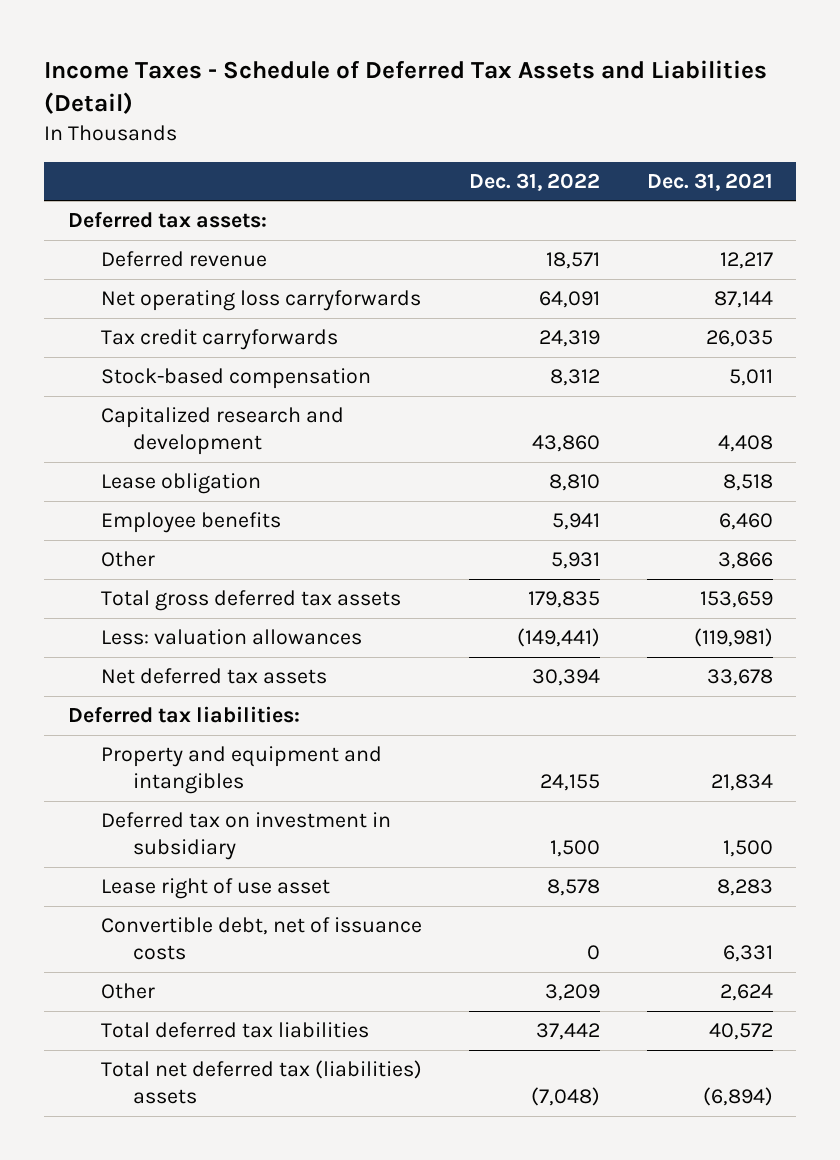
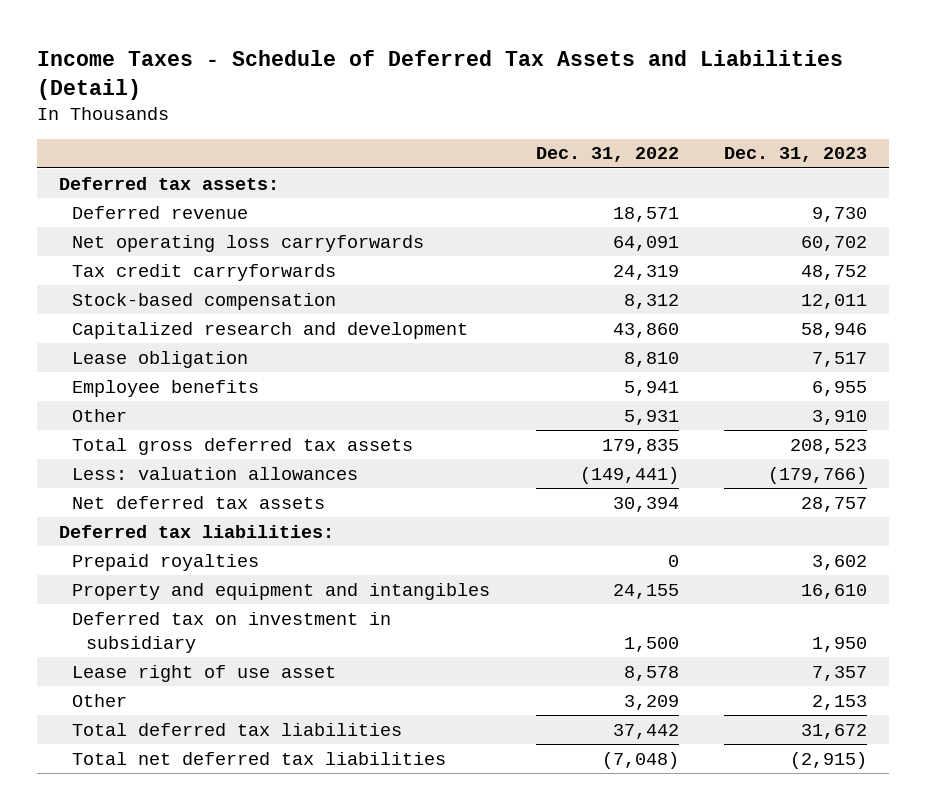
[646,172,773,191] Dec. 31, 2021 -> none
none -> [723,147,867,163] Dec. 31, 2023
none -> [72,553,260,571] Prepaid royalties
[100,917,422,961] Convertible debt, net of issuance costs -> none
[100,1060,422,1105] Total net deferred tax (liabilities) assets -> [72,751,447,765] Total net deferred tax liabilities

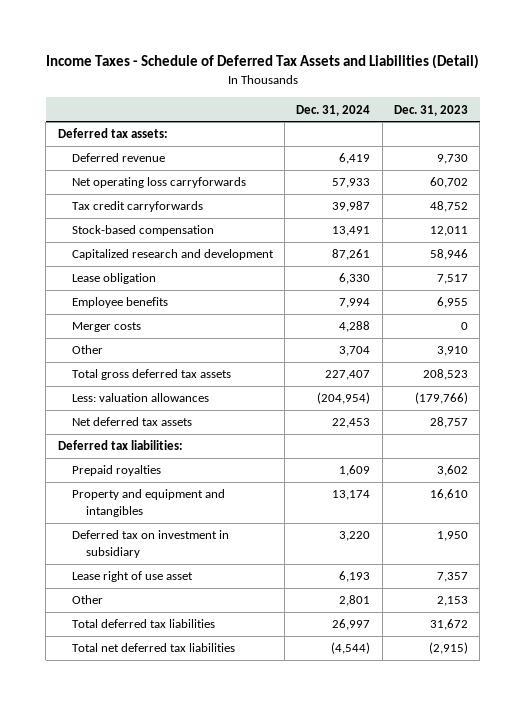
[535,147,679,163] Dec. 31, 2022 -> none
none -> [296,104,371,116] Dec. 31, 2024
none -> [71,322,141,333] Merger costs

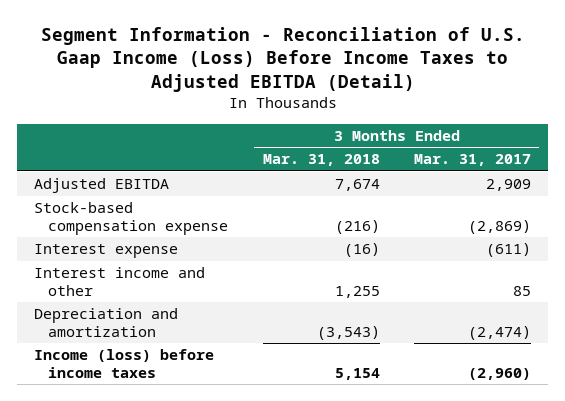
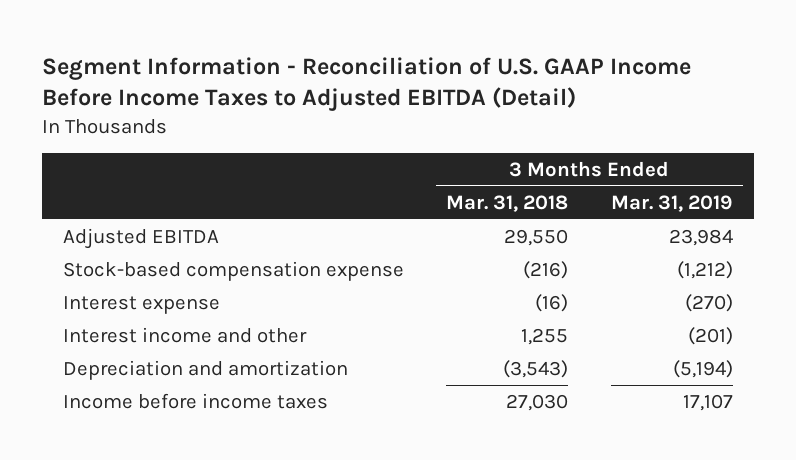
[40,26,525,92] Segment Information - Reconciliation of U.S. Gaap Income (Loss) Before Income Taxes to Adjusted EBITDA (Detail) -> [42,56,692,112] Segment Information - Reconciliation of U.S. GAAP Income Before Income Taxes to Adjusted EBITDA (Detail)
[413,154,531,167] Mar. 31, 2017 -> none
none -> [610,194,733,212] Mar. 31, 2019
[334,179,380,192] 7,674 -> [504,228,569,246] 29,550
[34,349,215,378] Income (loss) before income taxes -> [63,392,329,409] Income before income taxes
[334,367,380,380] 5,154 -> [506,393,569,411] 27,030

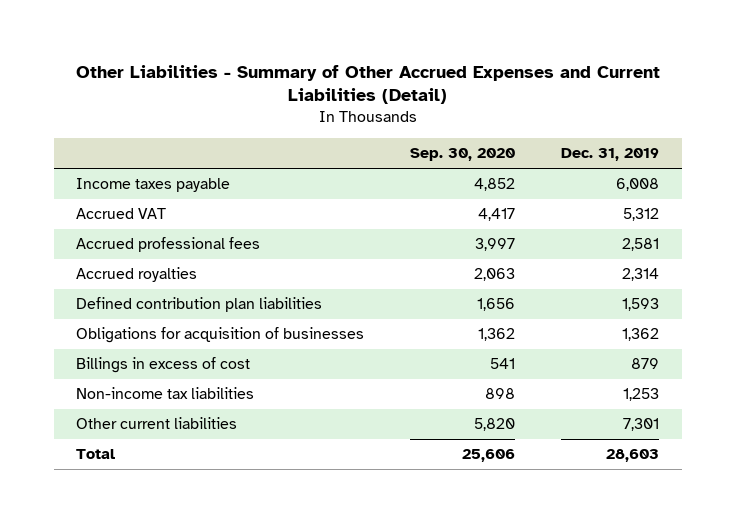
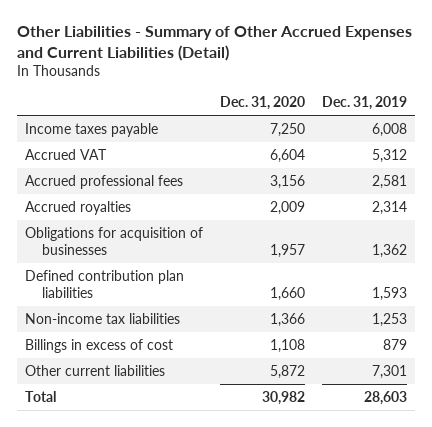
[410,148,516,162] Sep. 30, 2020 -> none
none -> [220,96,306,111] Dec. 31, 2020
[76,297,323,313] Defined contribution plan liabilities -> [25,269,185,298] Defined contribution plan liabilities
[76,357,251,374] Billings in excess of cost -> [25,338,174,353] Billings in excess of cost

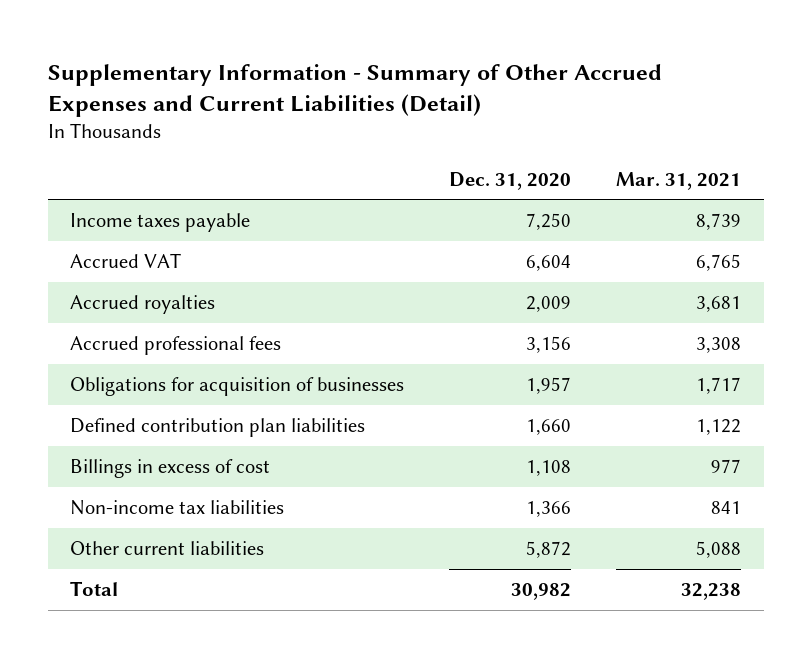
[16,26,412,61] Other Liabilities - Summary of Other Accrued Expenses and Current Liabilities (Detail) -> [47,63,662,118] Supplementary Information - Summary of Other Accrued Expenses and Current Liabilities (Detail)
[321,96,407,111] Dec. 31, 2019 -> none
none -> [616,171,742,190] Mar. 31, 2021
[25,174,184,189] Accrued professional fees -> [70,335,282,355] Accrued professional fees
[25,312,181,324] Non-income tax liabilities -> [70,499,285,515] Non-income tax liabilities

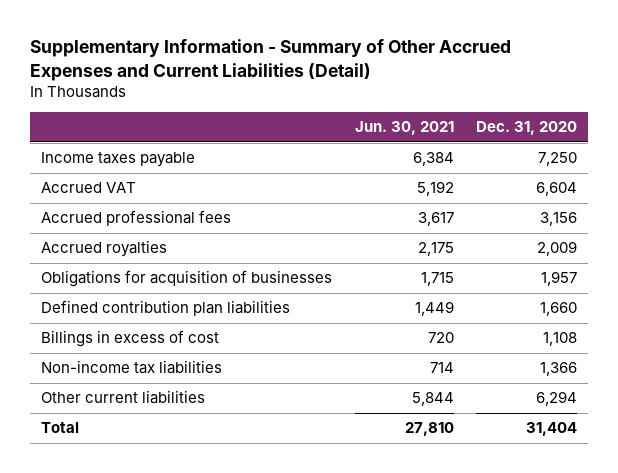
[616,171,742,190] Mar. 31, 2021 -> none
none -> [354,121,454,136] Jun. 30, 2021
[70,294,216,314] Accrued royalties -> [41,240,168,258] Accrued royalties
[526,540,572,558] 5,872 -> [536,391,578,407] 6,294
[511,582,572,600] 30,982 -> [526,422,578,437] 31,404

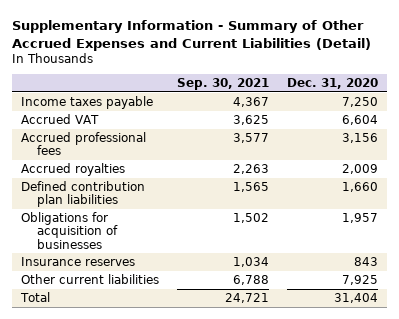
[354,121,454,136] Jun. 30, 2021 -> none
none -> [177,78,270,91] Sep. 30, 2021
[41,330,220,348] Billings in excess of cost -> none
[41,360,223,375] Non-income tax liabilities -> none
[41,270,333,288] Obligations for acquisition of businesses -> [21,212,119,249] Obligations for acquisition of businesses
none -> [21,257,136,267] Insurance reserves
[536,391,578,407] 6,294 -> [342,275,379,286] 7,925

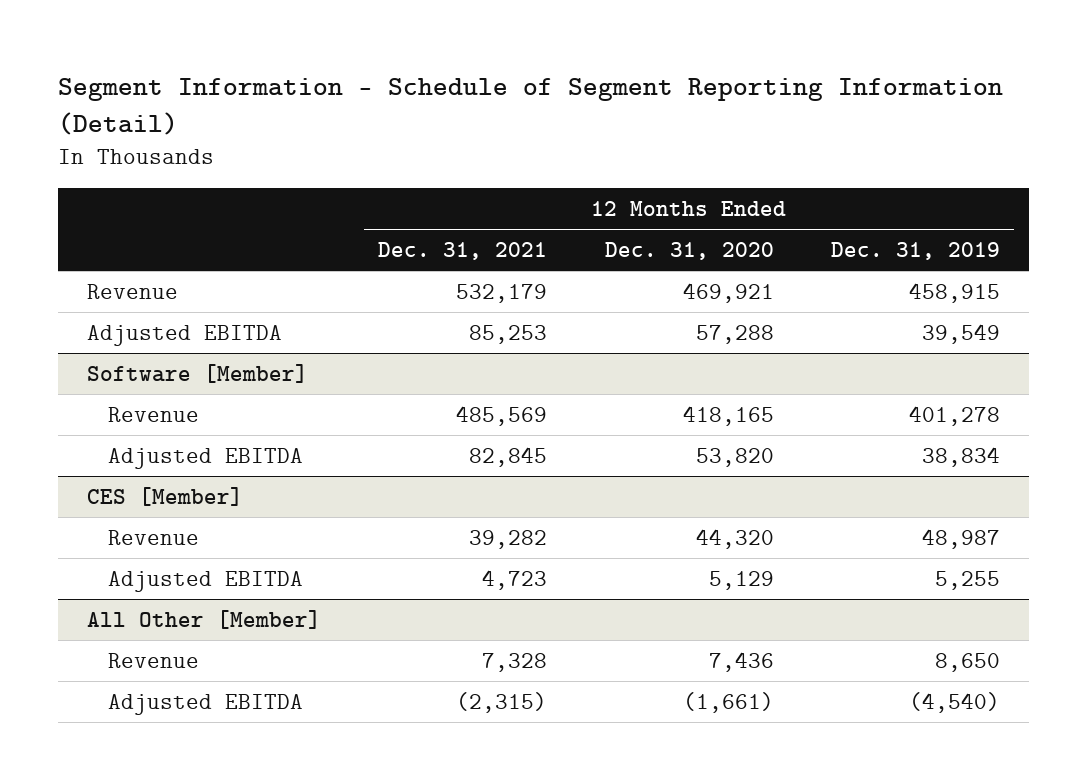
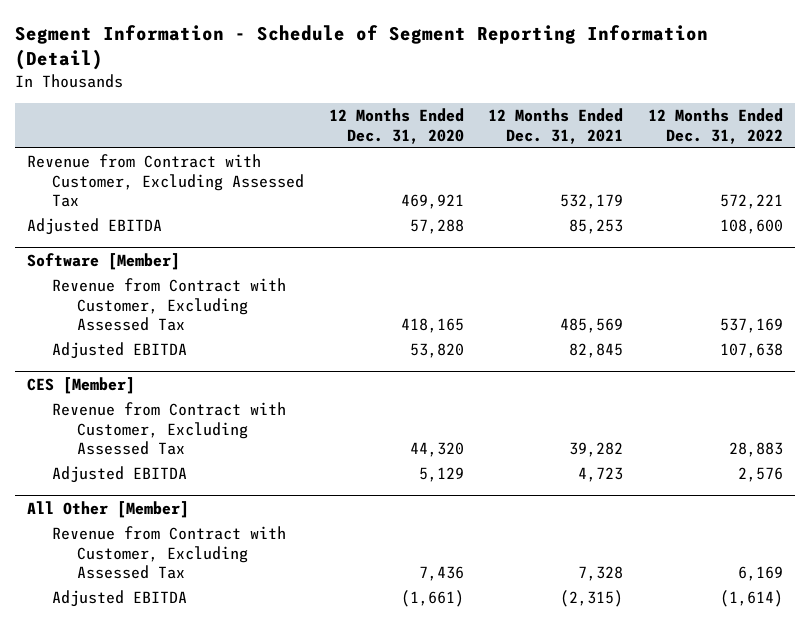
[830,241,1000,260] Dec. 31, 2019 -> none
none -> [647,108,783,144] 12 Months Ended Dec. 31, 2022
[86,283,178,299] Revenue -> [27,154,305,207] Revenue from Contract with Customer, Excluding Assessed Tax
[107,406,199,422] Revenue -> [52,278,287,331] Revenue from Contract with Customer, Excluding Assessed Tax
[107,529,199,545] Revenue -> [52,402,287,455] Revenue from Contract with Customer, Excluding Assessed Tax
[107,652,199,668] Revenue -> [52,526,287,579] Revenue from Contract with Customer, Excluding Assessed Tax

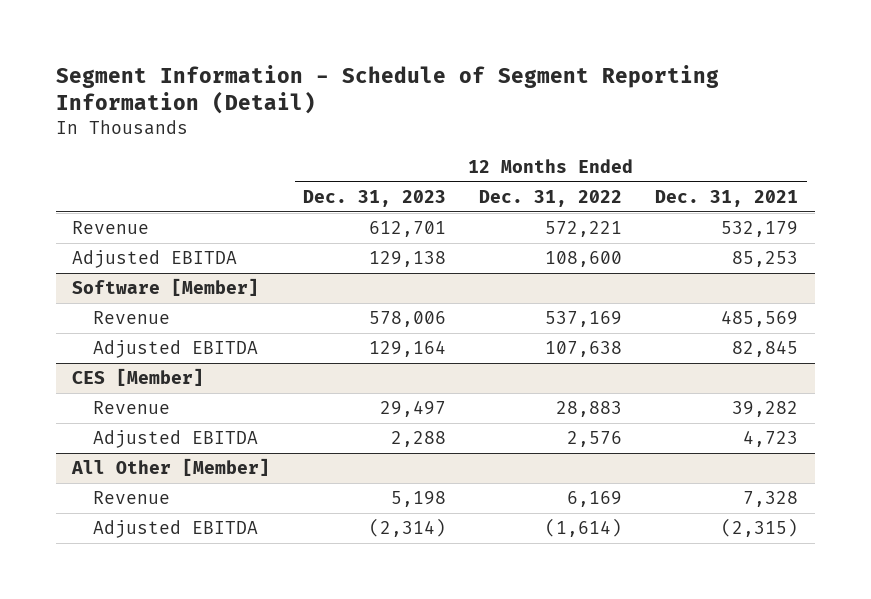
[328,108,464,144] 12 Months Ended Dec. 31, 2020 -> none
none -> [303,189,447,207] Dec. 31, 2023
[27,154,305,207] Revenue from Contract with Customer, Excluding Assessed Tax -> [72,221,150,235] Revenue
[52,278,287,331] Revenue from Contract with Customer, Excluding Assessed Tax -> [93,311,171,325] Revenue
[52,402,287,455] Revenue from Contract with Customer, Excluding Assessed Tax -> [93,401,171,415] Revenue
[52,526,287,579] Revenue from Contract with Customer, Excluding Assessed Tax -> [93,491,171,505] Revenue

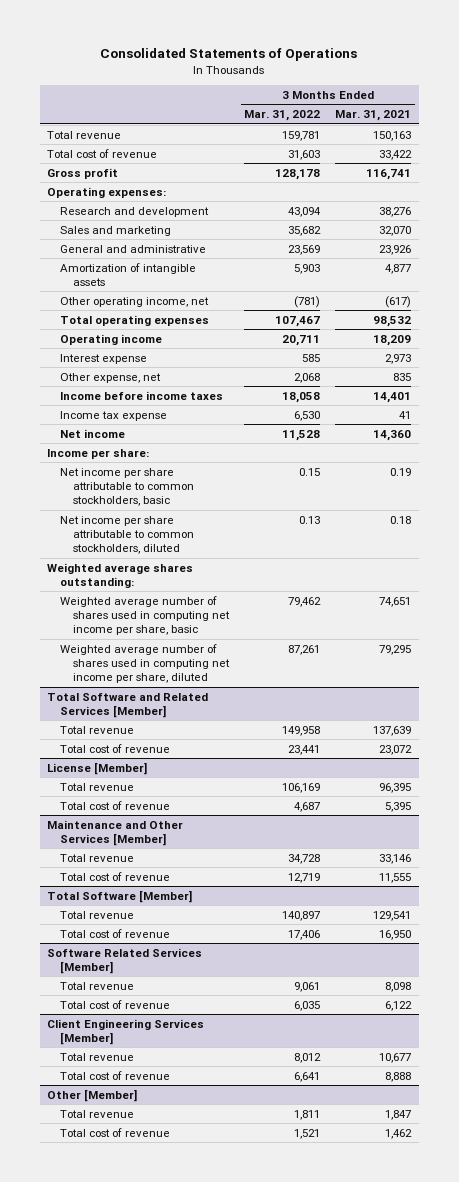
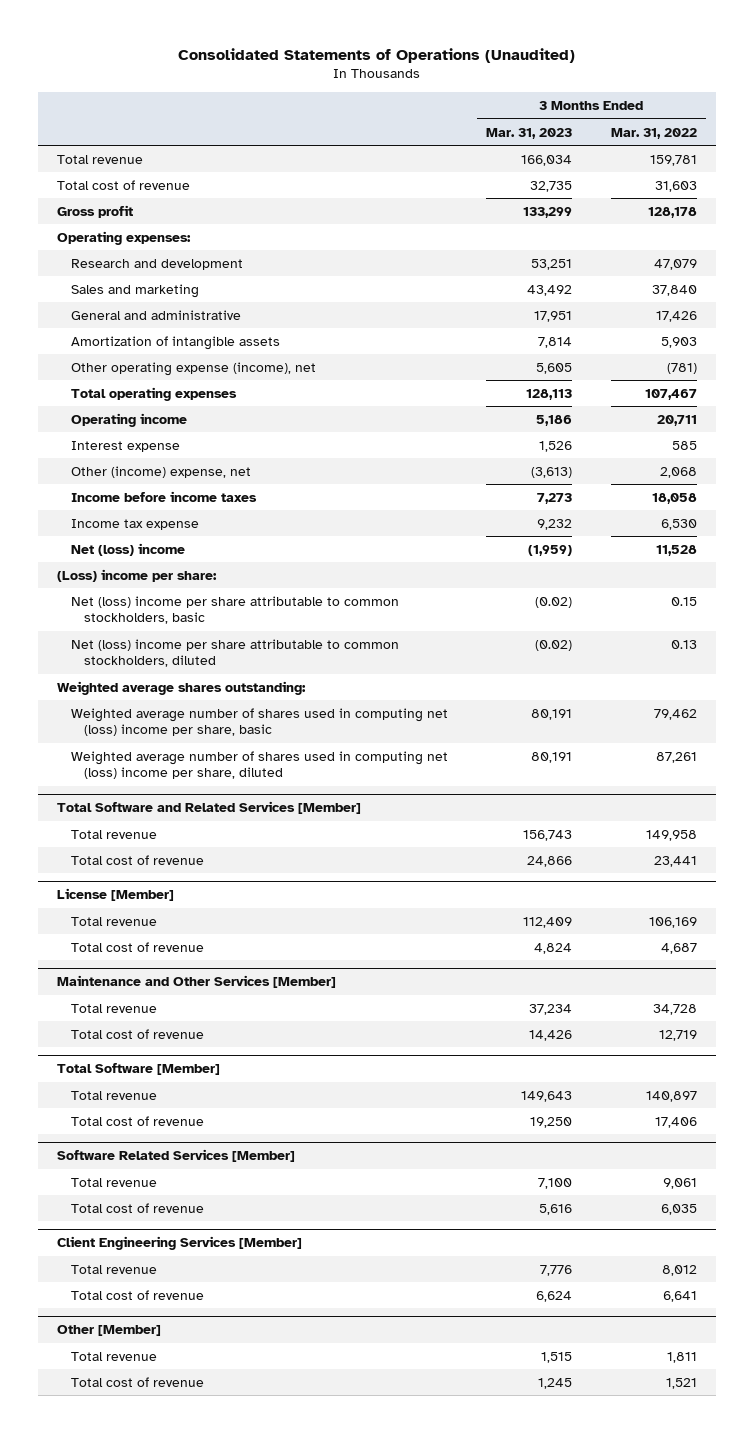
[100,47,358,61] Consolidated Statements of Operations -> [178,47,576,63] Consolidated Statements of Operations (Unaudited)
[335,110,412,122] Mar. 31, 2021 -> none
none -> [486,127,573,139] Mar. 31, 2023
[288,206,322,217] 43,094 -> [653,258,697,270] 47,079
[288,225,322,236] 35,682 -> [651,284,697,296] 37,840
[288,244,321,255] 23,569 -> [655,310,697,322] 17,426
[60,296,210,307] Other operating income, net -> [70,361,316,376] Other operating expense (income), net
[60,372,162,383] Other expense, net -> [70,465,251,478] Other (income) expense, net
[60,428,126,438] Net income -> [70,542,185,556] Net (loss) income
[47,448,150,459] Income per share: -> [57,568,218,582] (Loss) income per share:
[60,467,195,507] Net income per share attributable to common stockholders, basic -> [70,595,399,625] Net (loss) income per share attributable to common stockholders, basic
[60,515,195,555] Net income per share attributable to common stockholders, diluted -> [70,638,399,668] Net (loss) income per share attributable to common stockholders, diluted
[60,595,231,636] Weighted average number of shares used in computing net income per share, basic -> [70,707,448,737] Weighted average number of shares used in computing net (loss) income per share, basic
[60,643,231,684] Weighted average number of shares used in computing net income per share, diluted -> [70,750,448,780] Weighted average number of shares used in computing net (loss) income per share, diluted

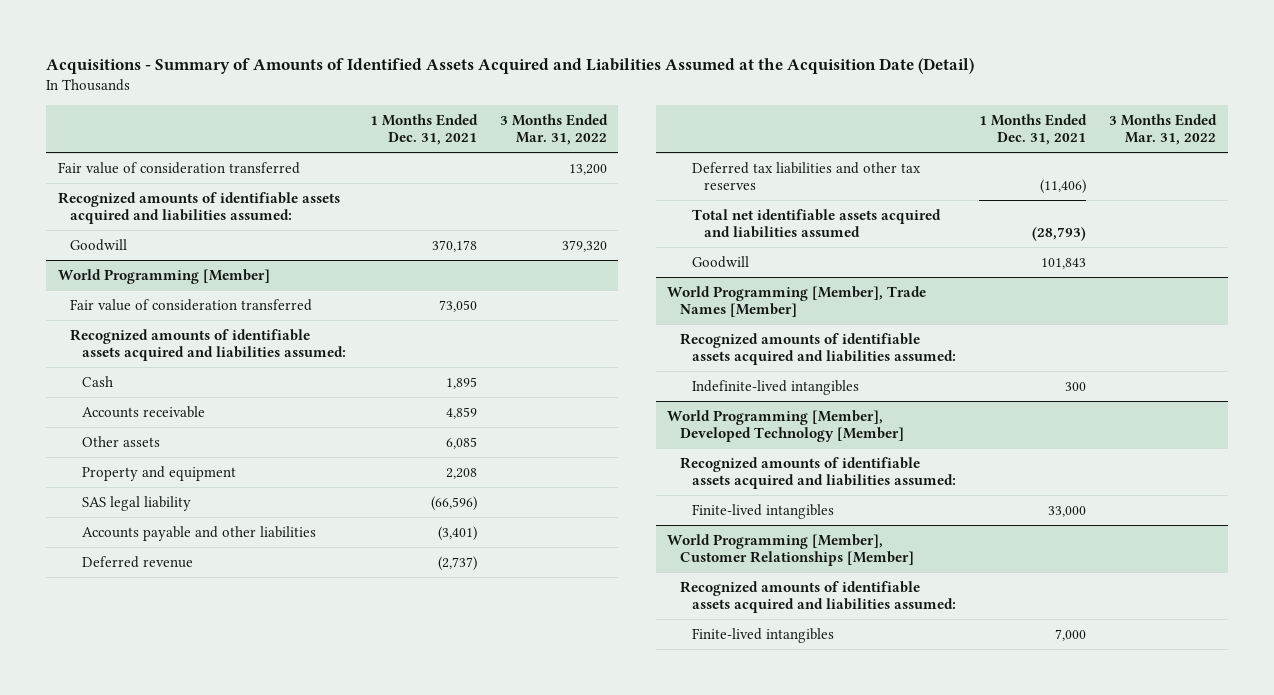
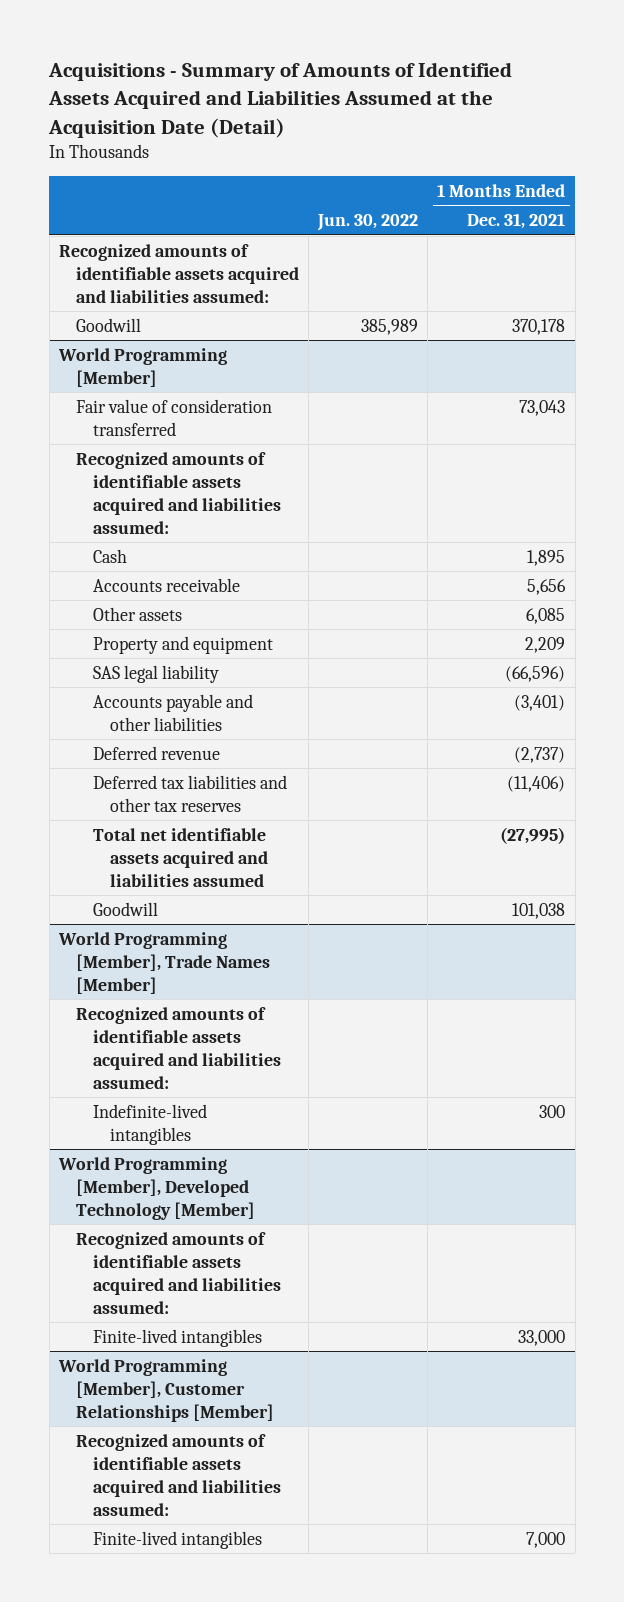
[499,113,608,146] 3 Months Ended Mar. 31, 2022 -> none
none -> [317,214,419,232] Jun. 30, 2022
[58,161,301,174] Fair value of consideration transferred -> none
[438,299,477,312] 73,050 -> [519,399,566,416] 73,043
[445,406,477,419] 4,859 -> [527,578,567,595] 5,656
[445,467,477,479] 2,208 -> [525,636,566,653] 2,209
[1031,227,1086,242] (28,793) -> [500,826,566,844] (27,995)
[1040,257,1086,269] 101,843 -> [512,902,566,919] 101,038

